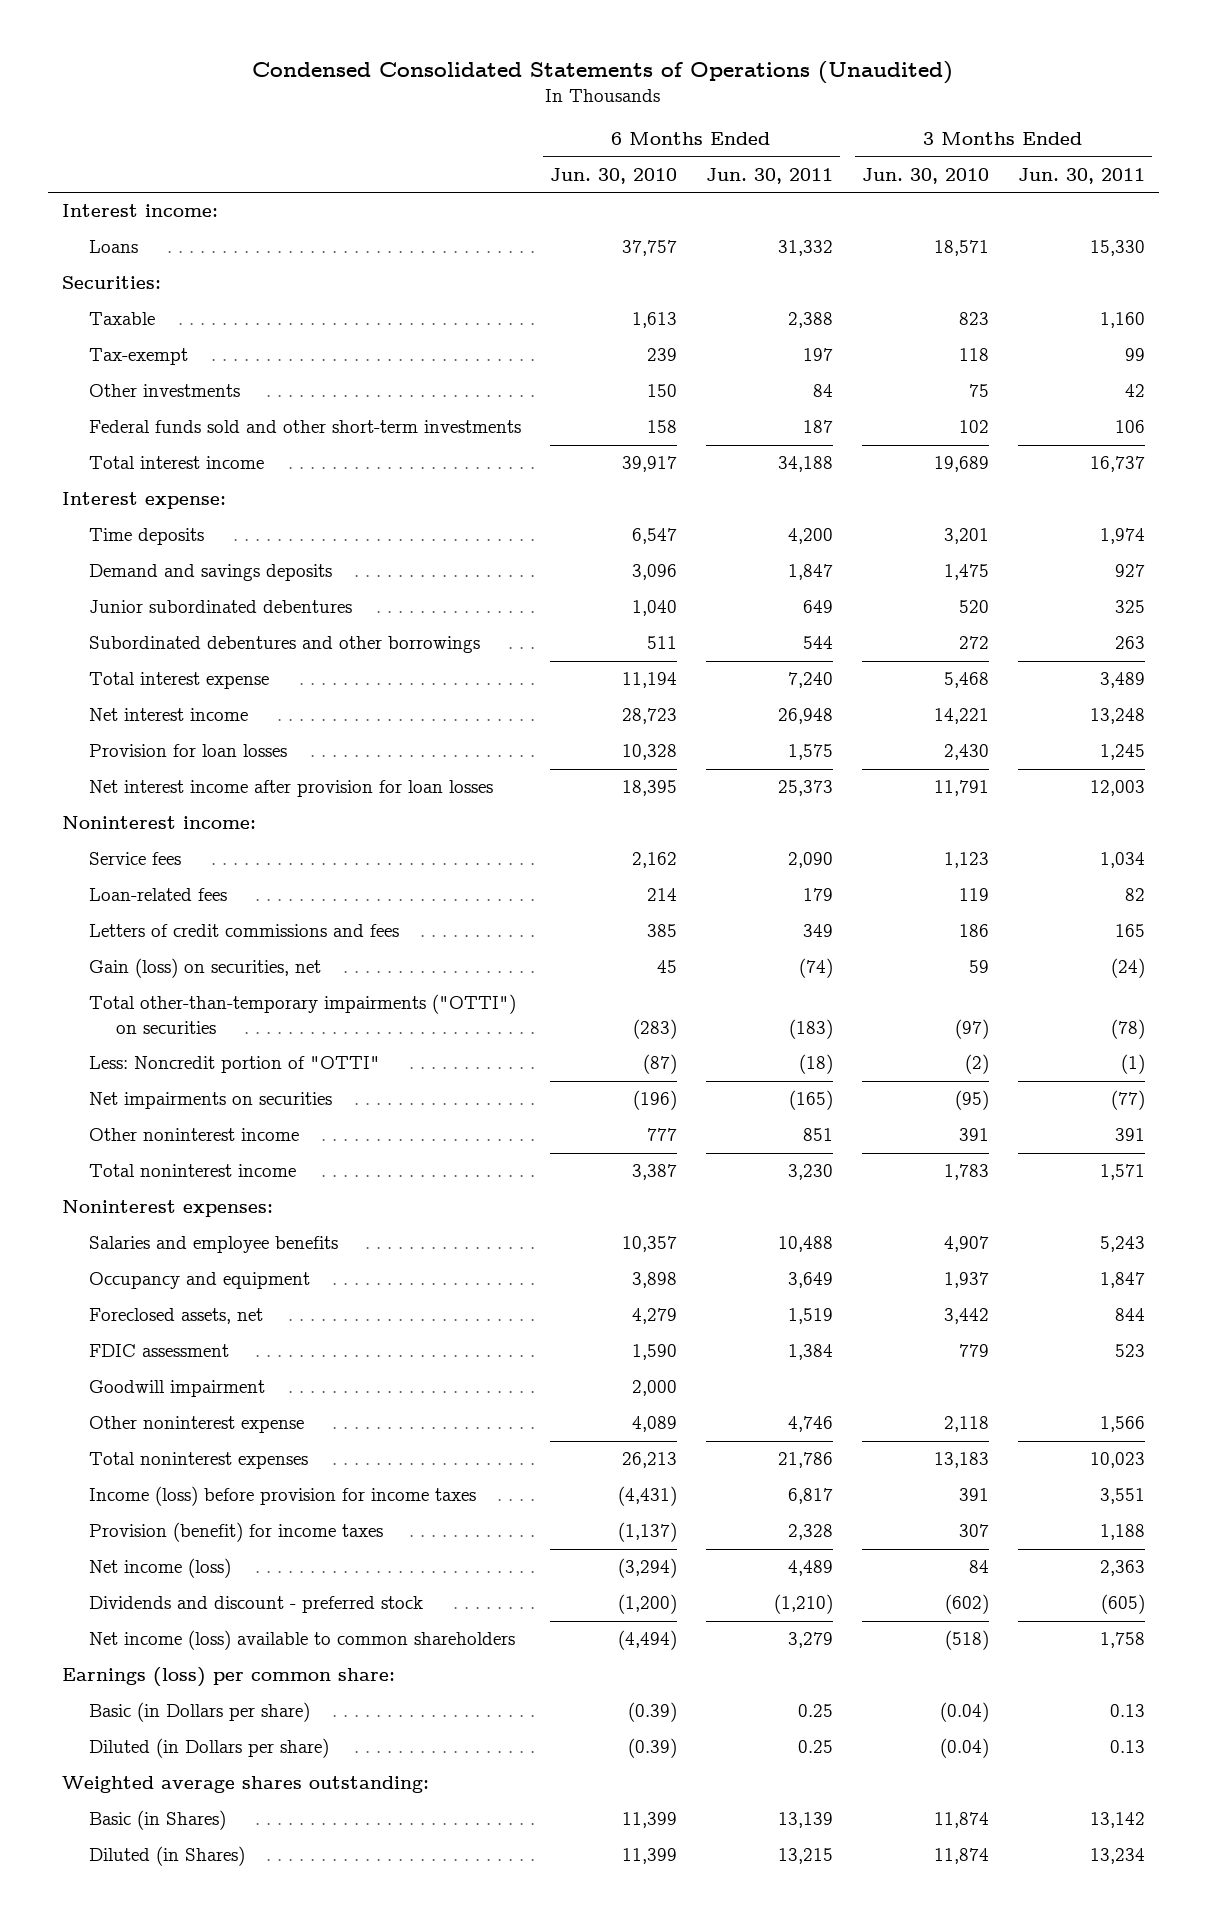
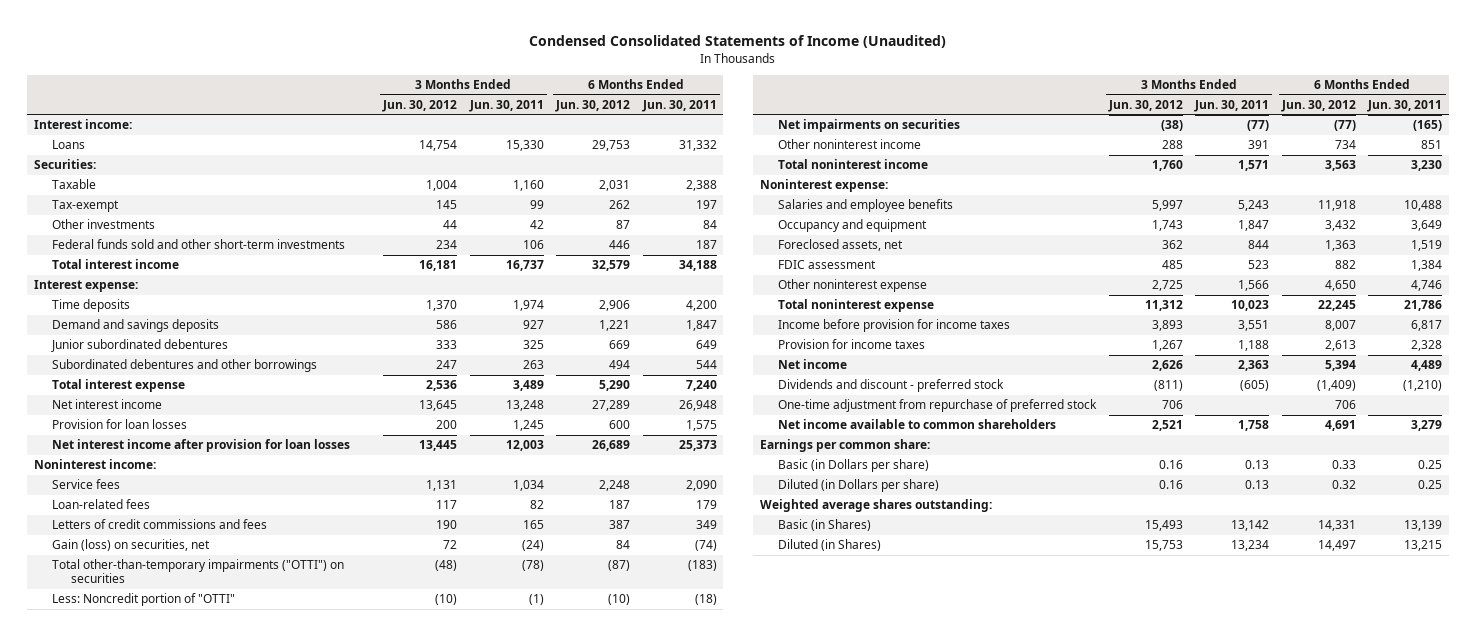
[252,60,954,84] Condensed Consolidated Statements of Operations (Unaudited) -> [529,35,947,49] Condensed Consolidated Statements of Income (Unaudited)
[549,167,677,184] Jun. 30, 2010 -> none
[861,167,989,184] Jun. 30, 2010 -> none
none -> [381,99,457,112] Jun. 30, 2012
none -> [555,99,631,112] Jun. 30, 2012
[62,1200,274,1218] Noninterest expenses: -> none
none -> [759,179,888,193] Noninterest expense:
[88,1380,265,1398] Goodwill impairment -> none
[88,1452,308,1470] Total noninterest expenses -> [778,299,935,313] Total noninterest expense
[88,1486,476,1507] Income (loss) before provision for income taxes -> [778,319,1011,333] Income before provision for income taxes
[88,1522,383,1543] Provision (benefit) for income taxes -> [778,339,926,350] Provision for income taxes
[88,1558,231,1579] Net income (loss) -> [778,359,848,370] Net income
none -> [778,399,1098,413] One-time adjustment from repurchase of preferred stock
[88,1630,515,1651] Net income (loss) available to common shareholders -> [778,419,1057,430] Net income available to common shareholders
[62,1667,396,1688] Earnings (loss) per common share: -> [759,439,930,453] Earnings per common share:

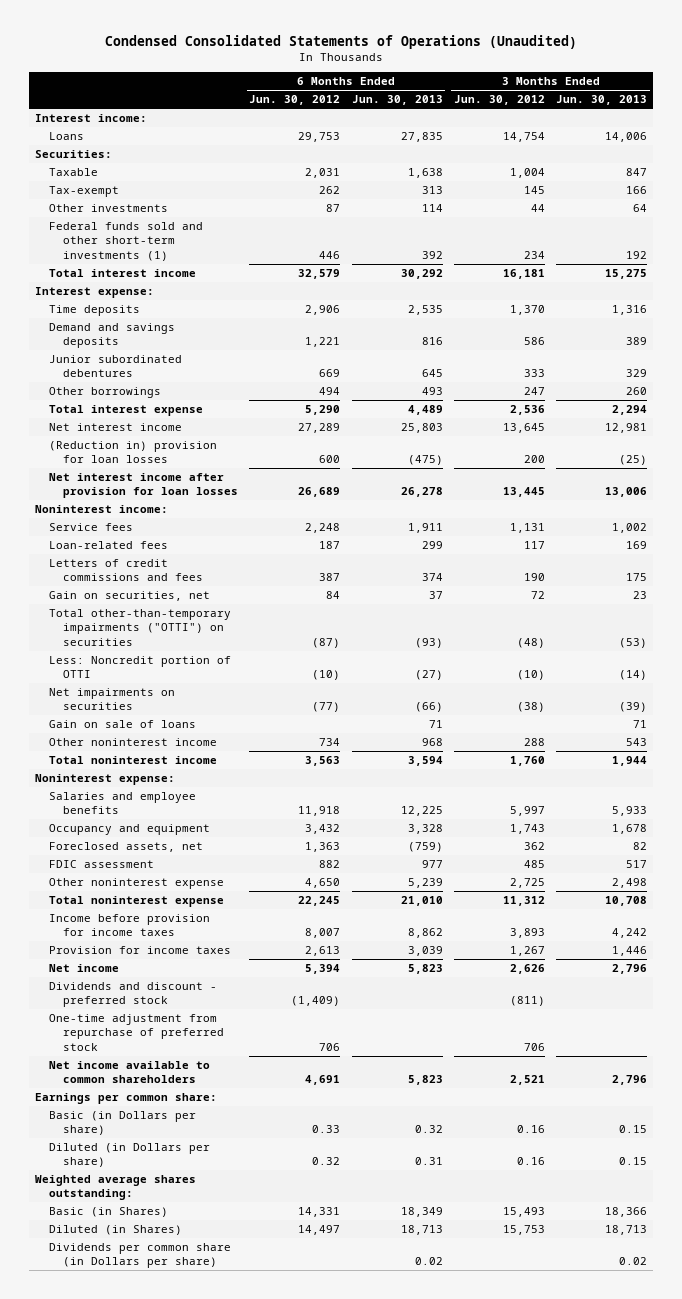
[529,35,947,49] Condensed Consolidated Statements of Income (Unaudited) -> [104,35,577,50] Condensed Consolidated Statements of Operations (Unaudited)
[468,99,544,112] Jun. 30, 2011 -> none
[641,99,717,112] Jun. 30, 2011 -> none
none -> [351,95,443,106] Jun. 30, 2013
none -> [556,95,648,106] Jun. 30, 2013
[52,239,346,250] Federal funds sold and other short-term investments -> [48,221,203,261] Federal funds sold and other short-term investments (1)
[52,359,318,373] Subordinated debentures and other borrowings -> [48,386,161,398] Other borrowings
[52,419,188,430] Provision for loan losses -> [48,440,217,464] (Reduction in) provision for loan losses
[52,539,211,552] Gain (loss) on securities, net -> [48,590,210,601] Gain on securities, net
[52,593,236,607] Less: Noncredit portion of "OTTI" -> [48,655,231,679] Less: Noncredit portion of OTTI
none -> [48,719,196,728] Gain on sale of loans
none -> [48,1242,231,1269] Dividends per common share (in Dollars per share)

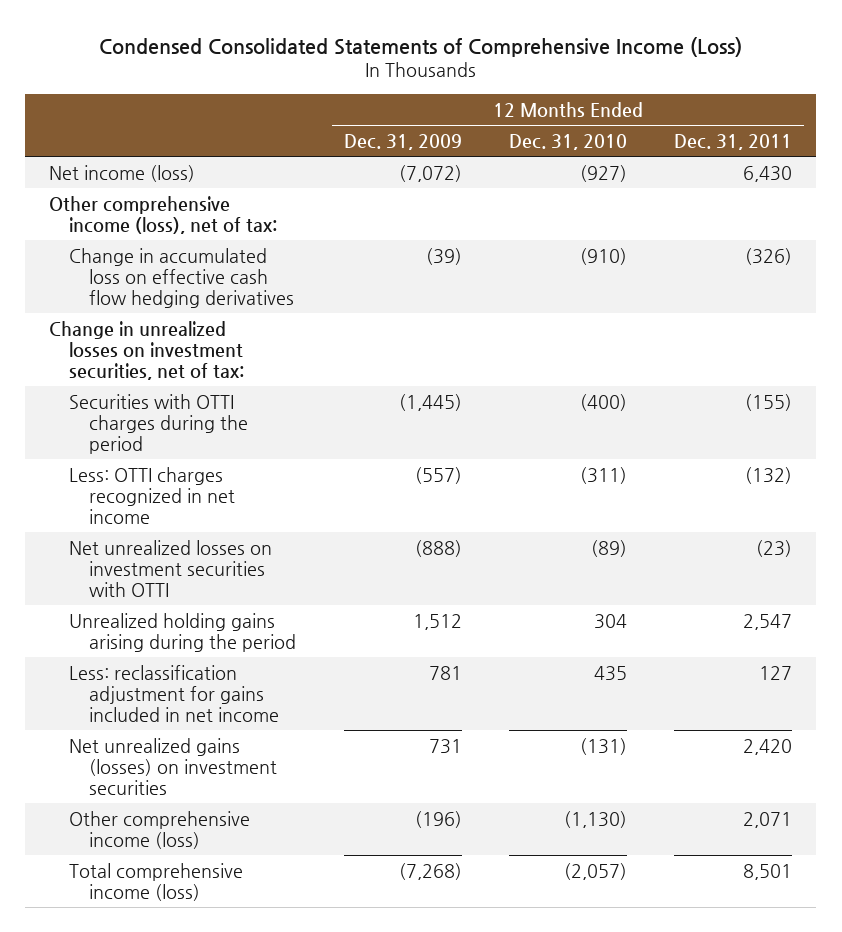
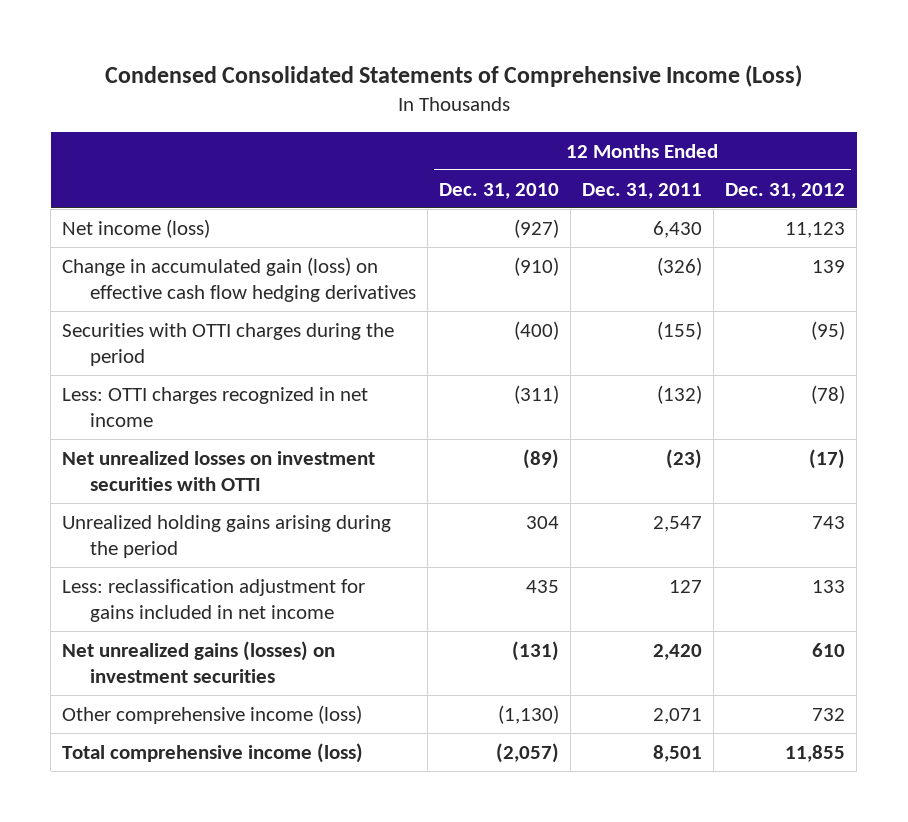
[343,133,462,150] Dec. 31, 2009 -> none
none -> [725,182,846,199] Dec. 31, 2012
[49,195,278,234] Other comprehensive income (loss), net of tax: -> none
[49,320,245,380] Change in unrealized losses on investment securities, net of tax: -> none
[69,247,295,308] Change in accumulated loss on effective cash flow hedging derivatives -> [62,256,417,302] Change in accumulated gain (loss) on effective cash flow hedging derivatives

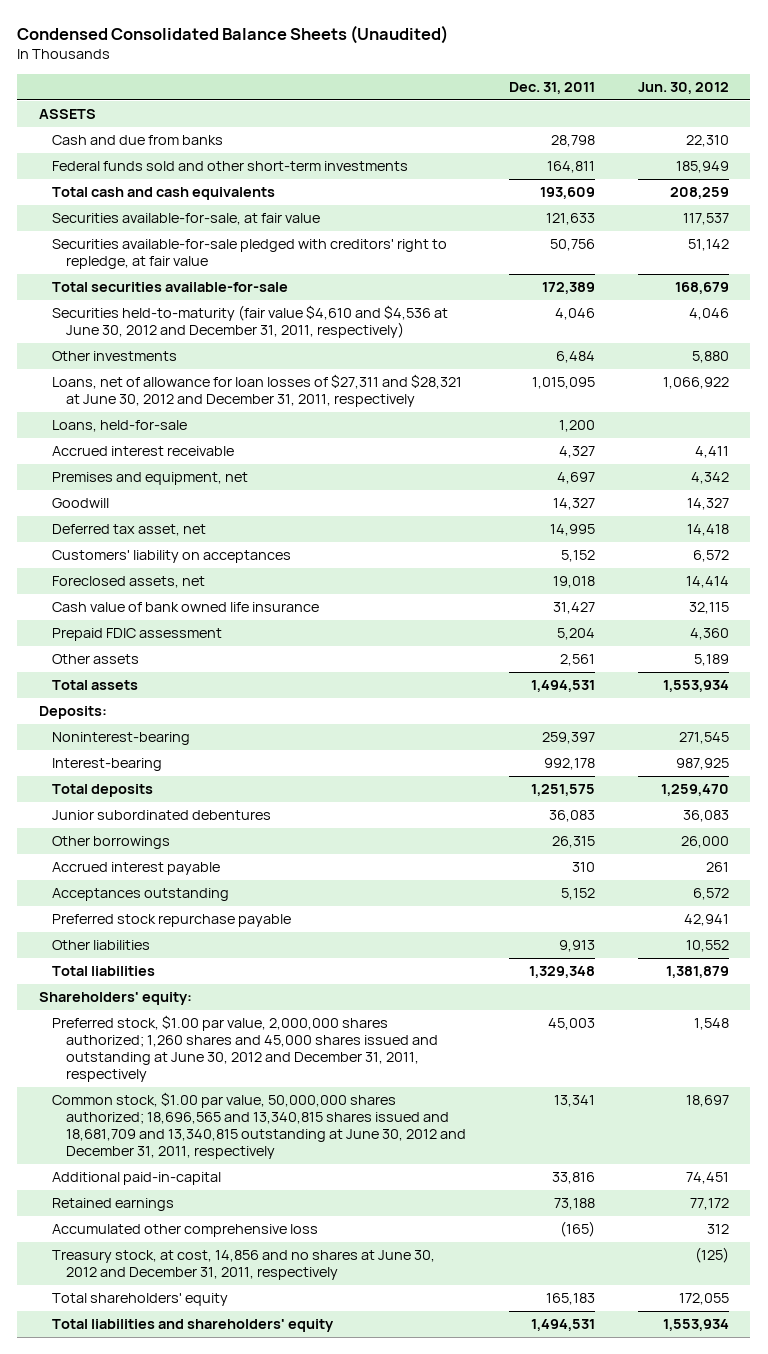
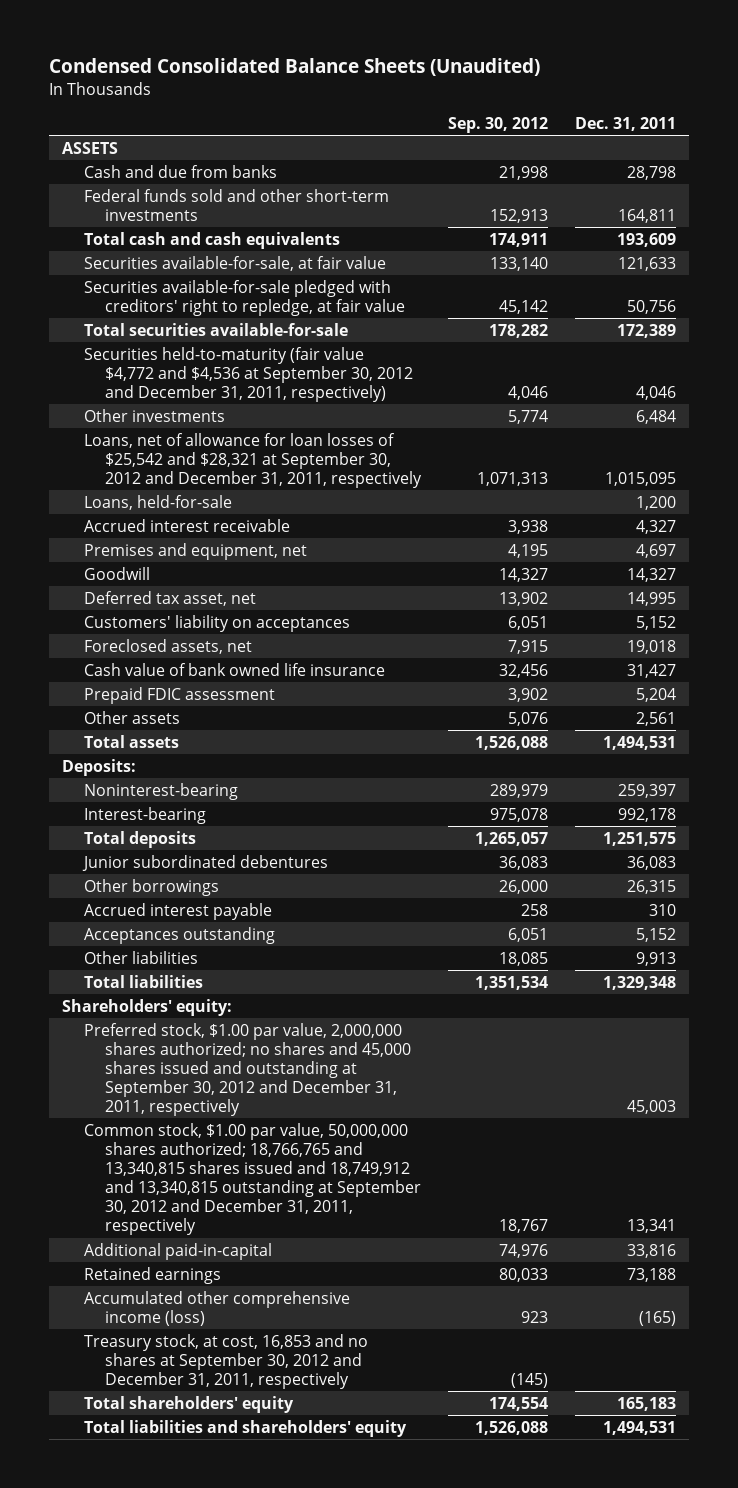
[637,81,729,94] Jun. 30, 2012 -> none
none -> [448,116,549,133] Sep. 30, 2012
[52,305,449,339] Securities held-to-maturity (fair value $4,610 and $4,536 at June 30, 2012 and December 31, 2011, respectively) -> [83,346,414,402] Securities held-to-maturity (fair value $4,772 and $4,536 at September 30, 2012 and December 31, 2011, respectively)
[52,374,463,408] Loans, net of allowance for loan losses of $27,311 and $28,321 at June 30, 2012 and December 31, 2011, respectively -> [83,432,423,488] Loans, net of allowance for loan losses of $25,542 and $28,321 at September 30, 2012 and December 31, 2011, respectively
[52,914,292,928] Preferred stock repurchase payable -> none
[52,1015,439,1083] Preferred stock, $1.00 par value, 2,000,000 shares authorized; 1,260 shares and 45,000 shares issued and outstanding at June 30, 2012 and December 31, 2011, respectively -> [83,1022,412,1117] Preferred stock, $1.00 par value, 2,000,000 shares authorized; no shares and 45,000 shares issued and outstanding at September 30, 2012 and December 31, 2011, respectively
[52,1092,467,1160] Common stock, $1.00 par value, 50,000,000 shares authorized; 18,696,565 and 13,340,815 shares issued and 18,681,709 and 13,340,815 outstanding at June 30, 2012 and December 31, 2011, respectively -> [83,1122,422,1236] Common stock, $1.00 par value, 50,000,000 shares authorized; 18,766,765 and 13,340,815 shares issued and 18,749,912 and 13,340,815 outstanding at September 30, 2012 and December 31, 2011, respectively
[52,1224,319,1238] Accumulated other comprehensive loss -> [83,1290,350,1326] Accumulated other comprehensive income (loss)
[52,1250,436,1281] Treasury stock, at cost, 14,856 and no shares at June 30, 2012 and December 31, 2011, respectively -> [83,1333,368,1389] Treasury stock, at cost, 16,853 and no shares at September 30, 2012 and December 31, 2011, respectively

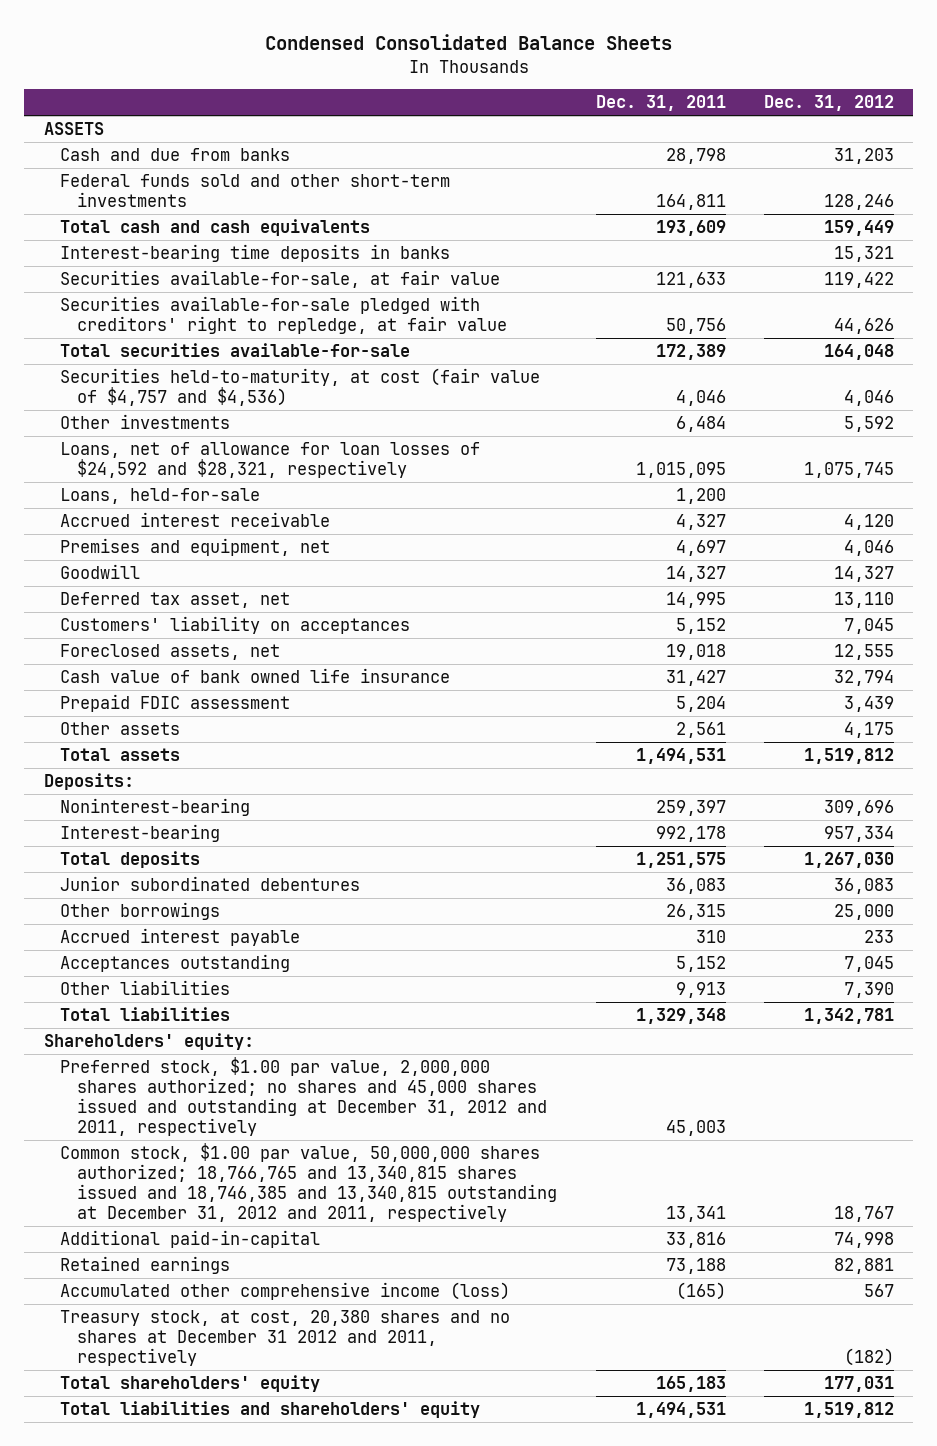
[48,58,540,77] Condensed Consolidated Balance Sheets (Unaudited) -> [264,34,672,51] Condensed Consolidated Balance Sheets
[448,116,549,133] Sep. 30, 2012 -> none
none -> [763,95,894,112] Dec. 31, 2012
none -> [60,244,451,263] Interest-bearing time deposits in banks
[83,346,414,402] Securities held-to-maturity (fair value $4,772 and $4,536 at September 30, 2012 and December 31, 2011, respectively) -> [60,368,541,406] Securities held-to-maturity, at cost (fair value of $4,757 and $4,536)
[83,432,423,488] Loans, net of allowance for loan losses of $25,542 and $28,321 at September 30, 2012 and December 31, 2011, respectively -> [60,442,481,478] Loans, net of allowance for loan losses of $24,592 and $28,321, respectively
[83,1022,412,1117] Preferred stock, $1.00 par value, 2,000,000 shares authorized; no shares and 45,000 shares issued and outstanding at September 30, 2012 and December 31, 2011, respectively -> [60,1057,548,1136] Preferred stock, $1.00 par value, 2,000,000 shares authorized; no shares and 45,000 shares issued and outstanding at December 31, 2012 and 2011, respectively
[83,1122,422,1236] Common stock, $1.00 par value, 50,000,000 shares authorized; 18,766,765 and 13,340,815 shares issued and 18,749,912 and 13,340,815 outstanding at September 30, 2012 and December 31, 2011, respectively -> [60,1143,558,1222] Common stock, $1.00 par value, 50,000,000 shares authorized; 18,766,765 and 13,340,815 shares issued and 18,746,385 and 13,340,815 outstanding at December 31, 2012 and 2011, respectively
[83,1333,368,1389] Treasury stock, at cost, 16,853 and no shares at September 30, 2012 and December 31, 2011, respectively -> [60,1310,511,1366] Treasury stock, at cost, 20,380 shares and no shares at December 31 2012 and 2011, respectively

